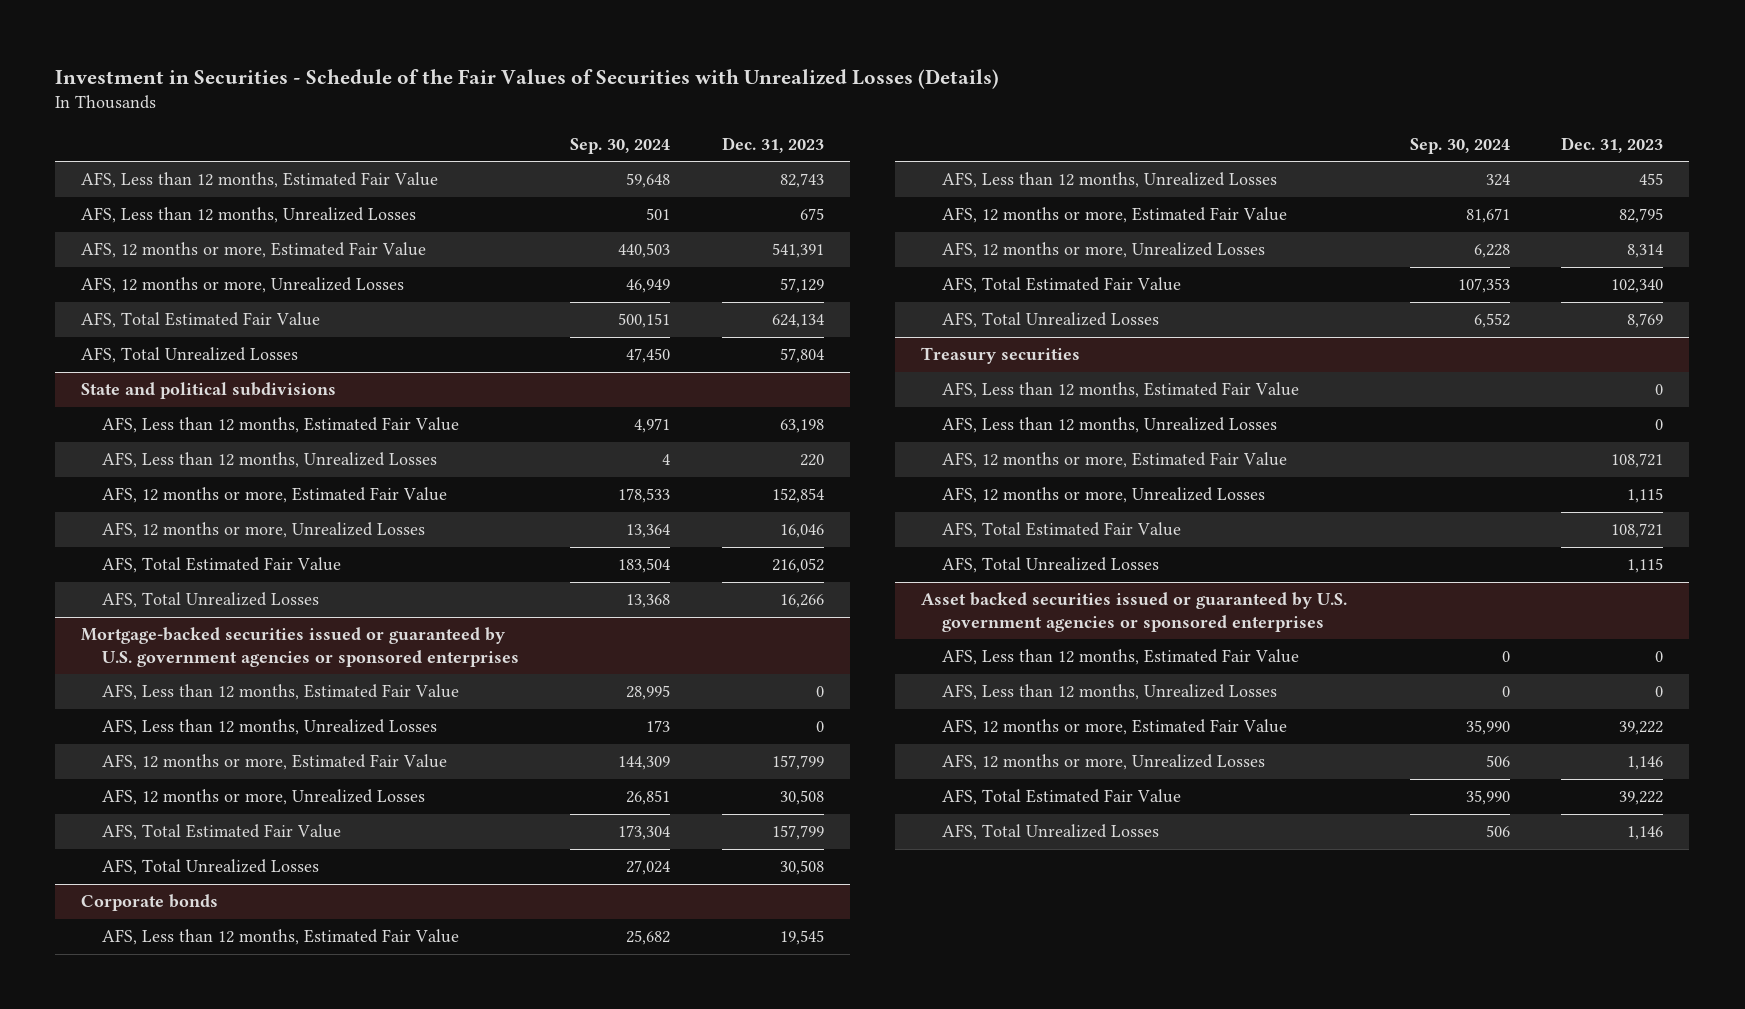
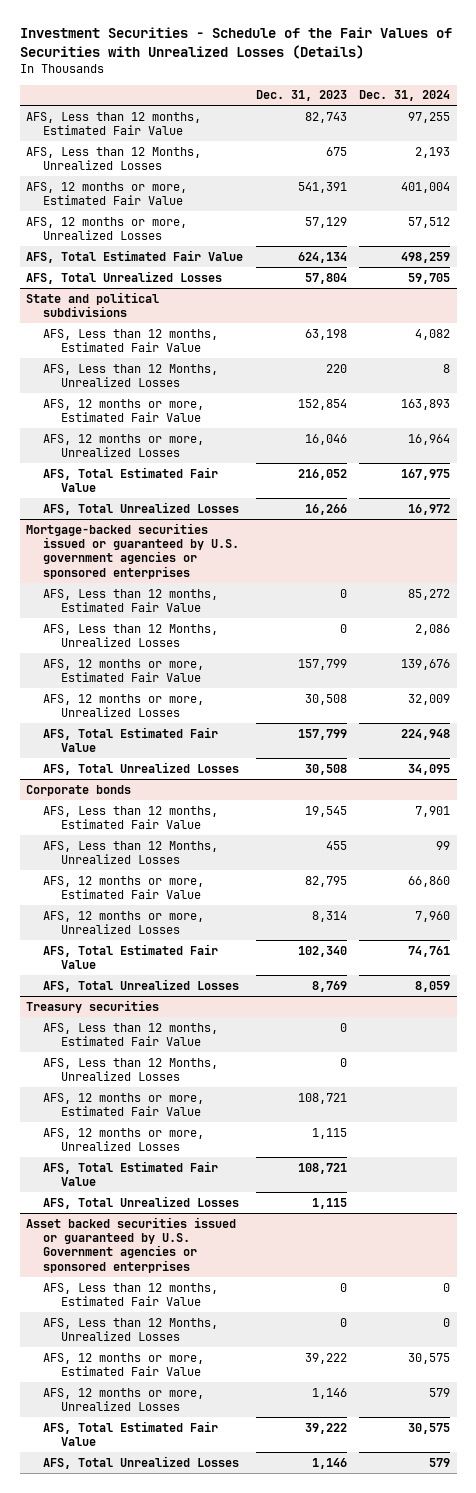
[55,68,1000,89] Investment in Securities - Schedule of the Fair Values of Securities with Unrealized Losses (Details) -> [19,27,452,59] Investment Securities - Schedule of the Fair Values of Securities with Unrealized Losses (Details)
[570,137,671,154] Sep. 30, 2024 -> none
none -> [359,90,451,102] Dec. 31, 2024
[81,207,417,224] AFS, Less than 12 months, Unrealized Losses -> [26,146,202,171] AFS, Less than 12 Months, Unrealized Losses
[102,452,438,469] AFS, Less than 12 months, Unrealized Losses -> [43,363,219,388] AFS, Less than 12 Months, Unrealized Losses
[102,719,438,736] AFS, Less than 12 months, Unrealized Losses -> [43,623,219,648] AFS, Less than 12 Months, Unrealized Losses
[941,172,1277,189] AFS, Less than 12 months, Unrealized Losses -> [43,840,219,865] AFS, Less than 12 Months, Unrealized Losses
[941,417,1277,434] AFS, Less than 12 months, Unrealized Losses -> [43,1057,219,1082] AFS, Less than 12 Months, Unrealized Losses
[920,592,1347,632] Asset backed securities issued or guaranteed by U.S. government agencies or sponsored enterprises -> [26,1216,237,1273] Asset backed securities issued or guaranteed by U.S. Government agencies or sponsored enterprises
[941,684,1277,701] AFS, Less than 12 months, Unrealized Losses -> [43,1317,219,1342] AFS, Less than 12 Months, Unrealized Losses

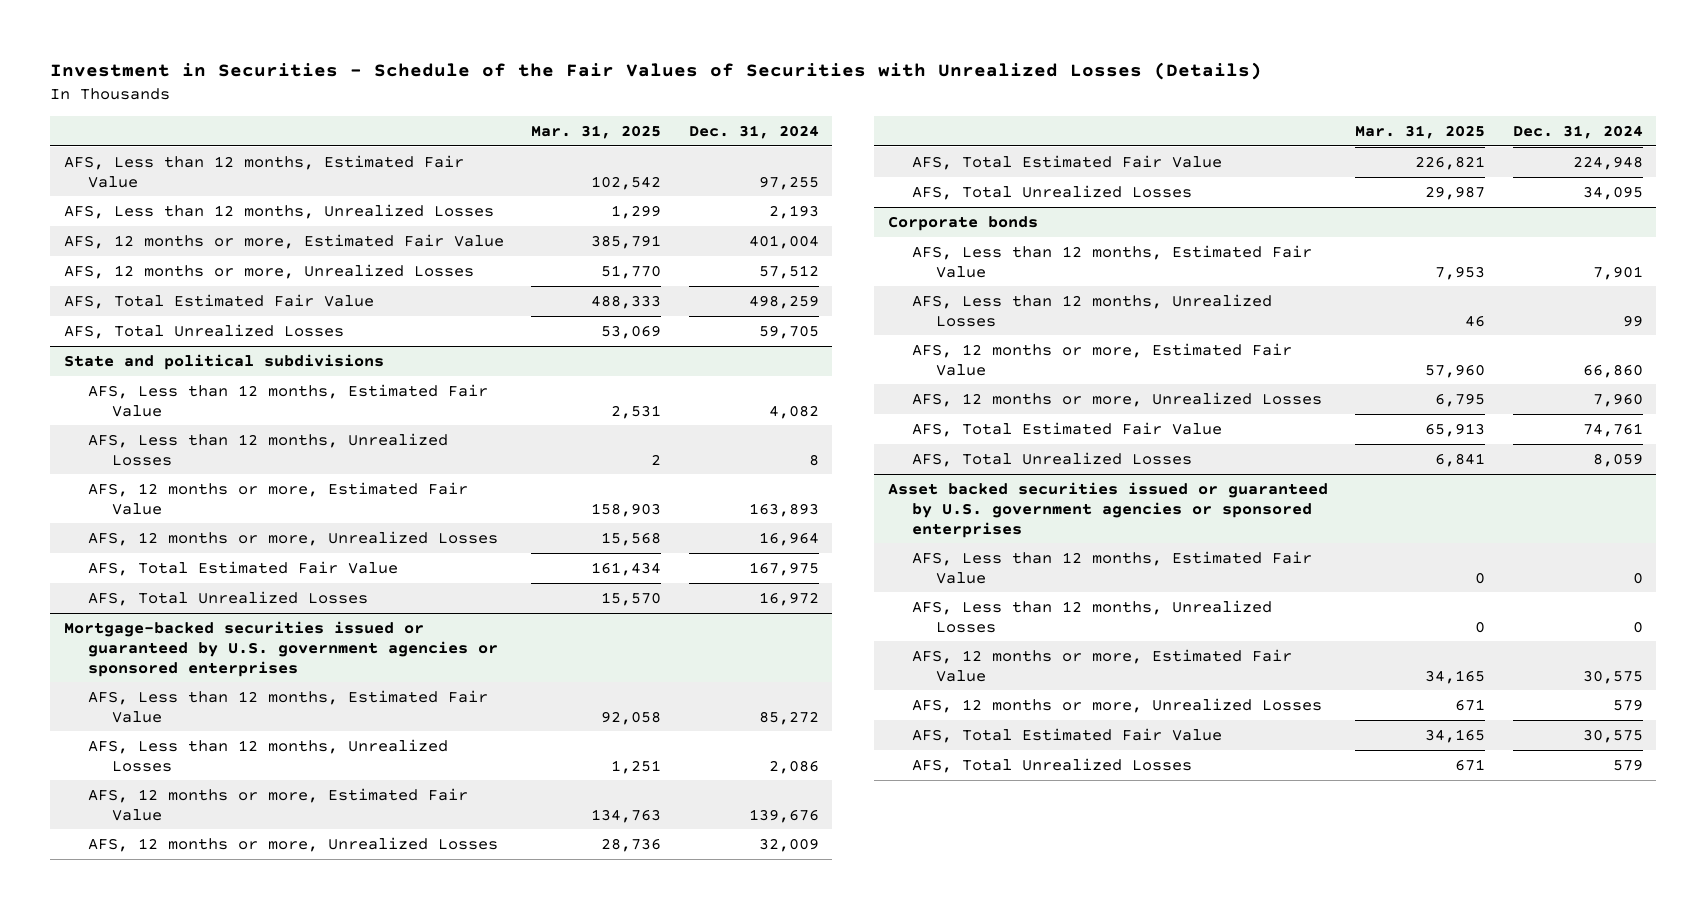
[19,27,452,59] Investment Securities - Schedule of the Fair Values of Securities with Unrealized Losses (Details) -> [50,62,1263,81] Investment in Securities - Schedule of the Fair Values of Securities with Unrealized Losses (Details)
[255,90,347,102] Dec. 31, 2023 -> none
none -> [531,124,662,139] Mar. 31, 2025
[26,146,202,171] AFS, Less than 12 Months, Unrealized Losses -> [64,203,495,219] AFS, Less than 12 months, Unrealized Losses
[43,363,219,388] AFS, Less than 12 Months, Unrealized Losses -> [88,432,449,466] AFS, Less than 12 months, Unrealized Losses
[43,623,219,648] AFS, Less than 12 Months, Unrealized Losses -> [88,738,449,772] AFS, Less than 12 months, Unrealized Losses
[43,840,219,865] AFS, Less than 12 Months, Unrealized Losses -> [912,293,1273,327] AFS, Less than 12 months, Unrealized Losses
[26,999,160,1013] Treasury securities -> none
[43,1022,219,1047] AFS, Less than 12 months, Estimated Fair Value -> none
[43,1057,219,1082] AFS, Less than 12 Months, Unrealized Losses -> none
[43,1092,205,1117] AFS, 12 months or more, Estimated Fair Value -> none
[43,1127,205,1152] AFS, 12 months or more, Unrealized Losses -> none
[43,1160,219,1187] AFS, Total Estimated Fair Value -> none
[43,1195,240,1209] AFS, Total Unrealized Losses -> none
[26,1216,237,1273] Asset backed securities issued or guaranteed by U.S. Government agencies or sponsored enterprises -> [888,481,1329,538] Asset backed securities issued or guaranteed by U.S. government agencies or sponsored enterprises
[43,1317,219,1342] AFS, Less than 12 Months, Unrealized Losses -> [912,599,1273,633] AFS, Less than 12 months, Unrealized Losses

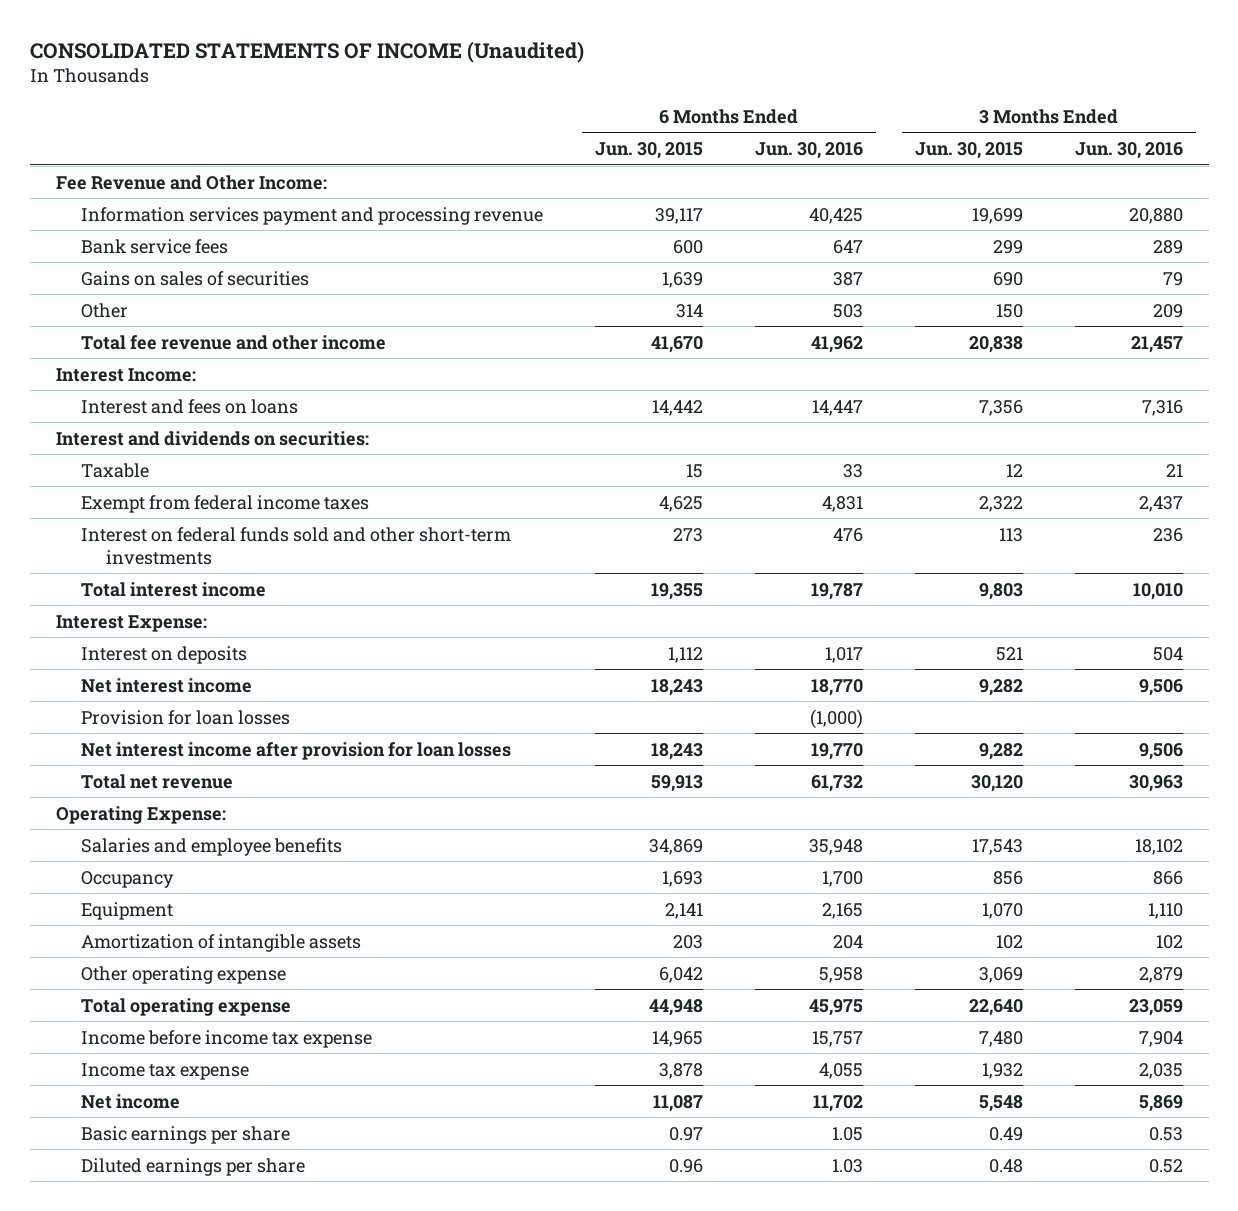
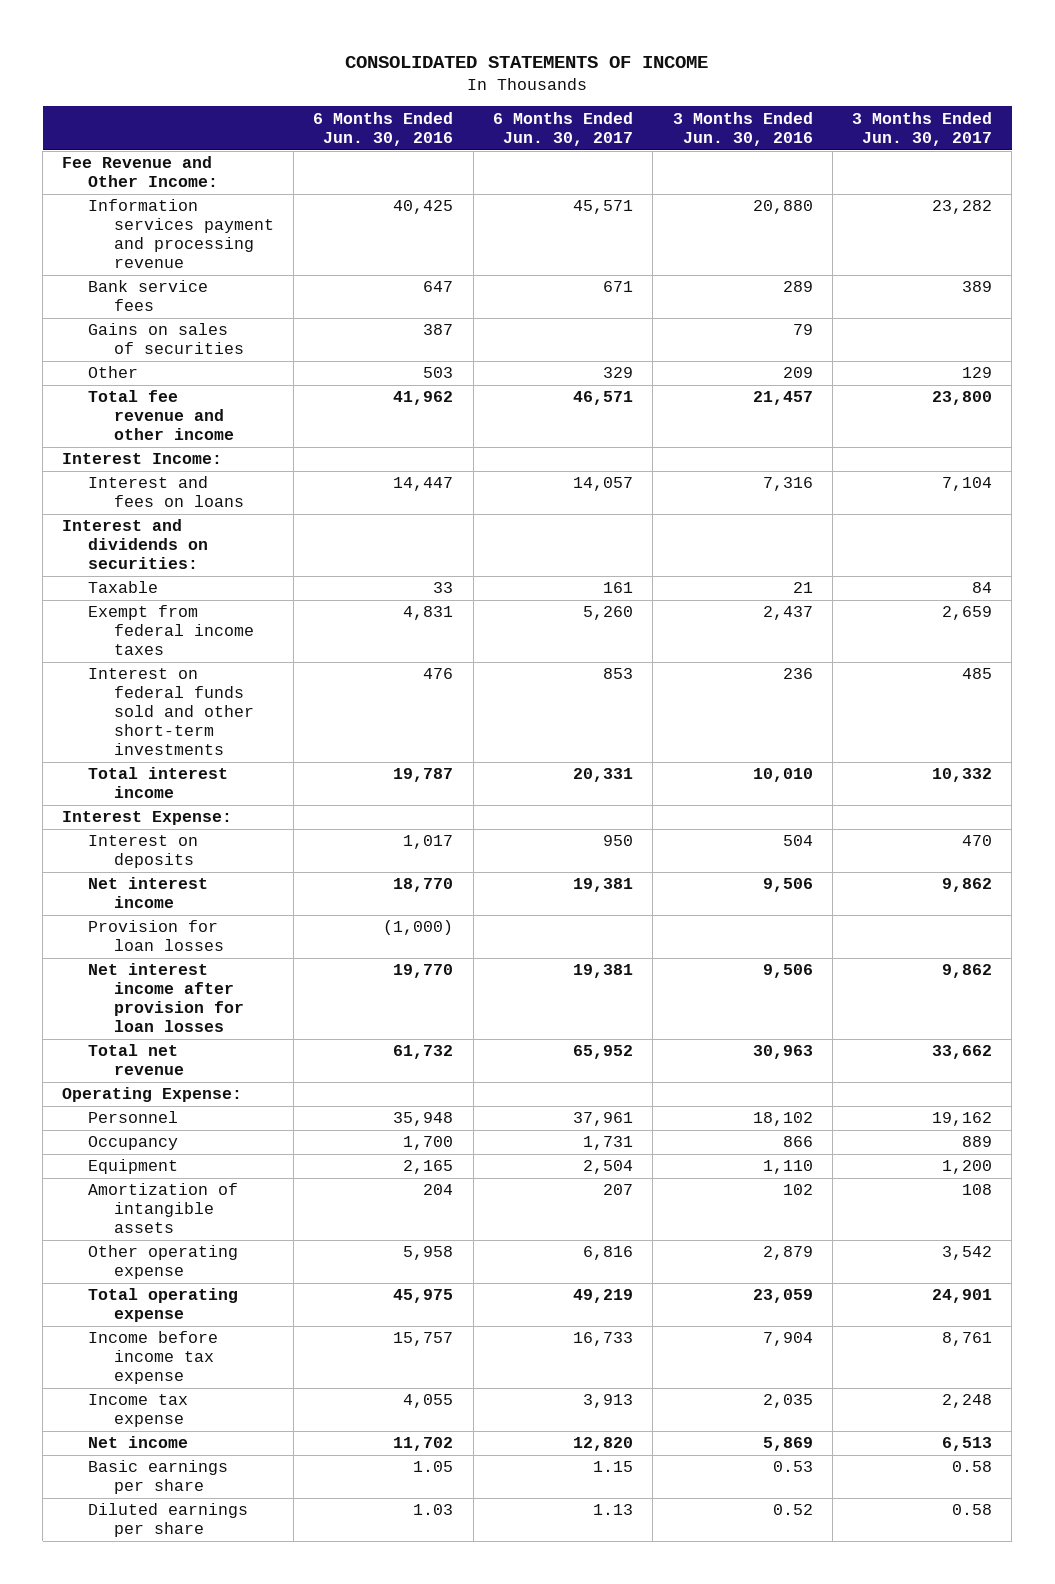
[29,40,584,63] CONSOLIDATED STATEMENTS OF INCOME (Unaudited) -> [345,56,709,69] CONSOLIDATED STATEMENTS OF INCOME
[594,141,703,159] Jun. 30, 2015 -> none
[914,141,1023,159] Jun. 30, 2015 -> none
none -> [492,111,633,146] 6 Months Ended Jun. 30, 2017
none -> [852,111,993,146] 3 Months Ended Jun. 30, 2017
[80,837,342,856] Salaries and employee benefits -> [88,1111,179,1124] Personnel

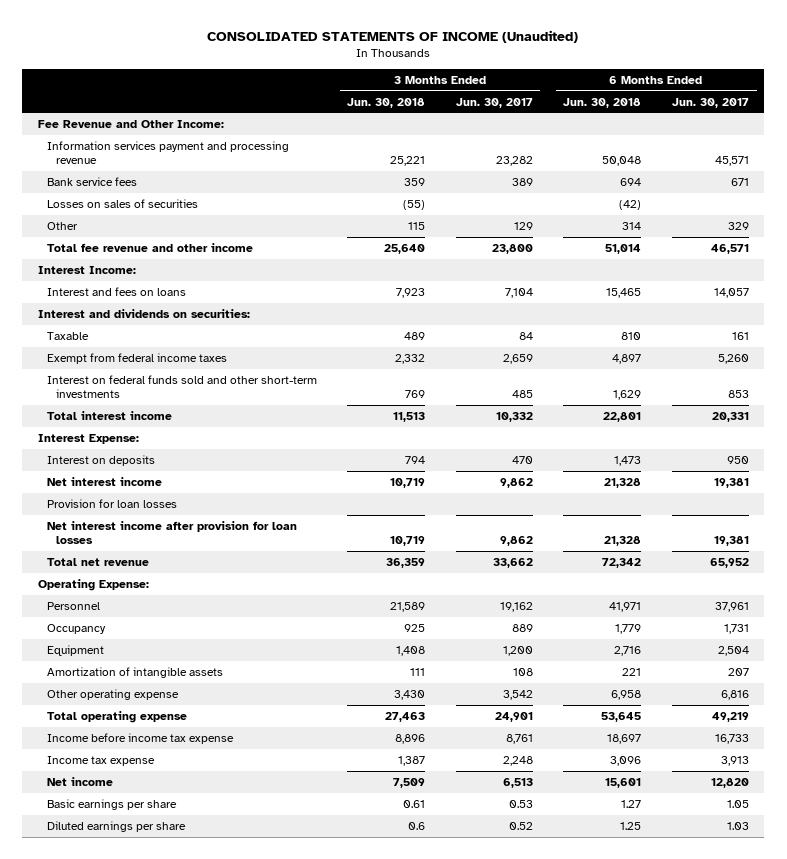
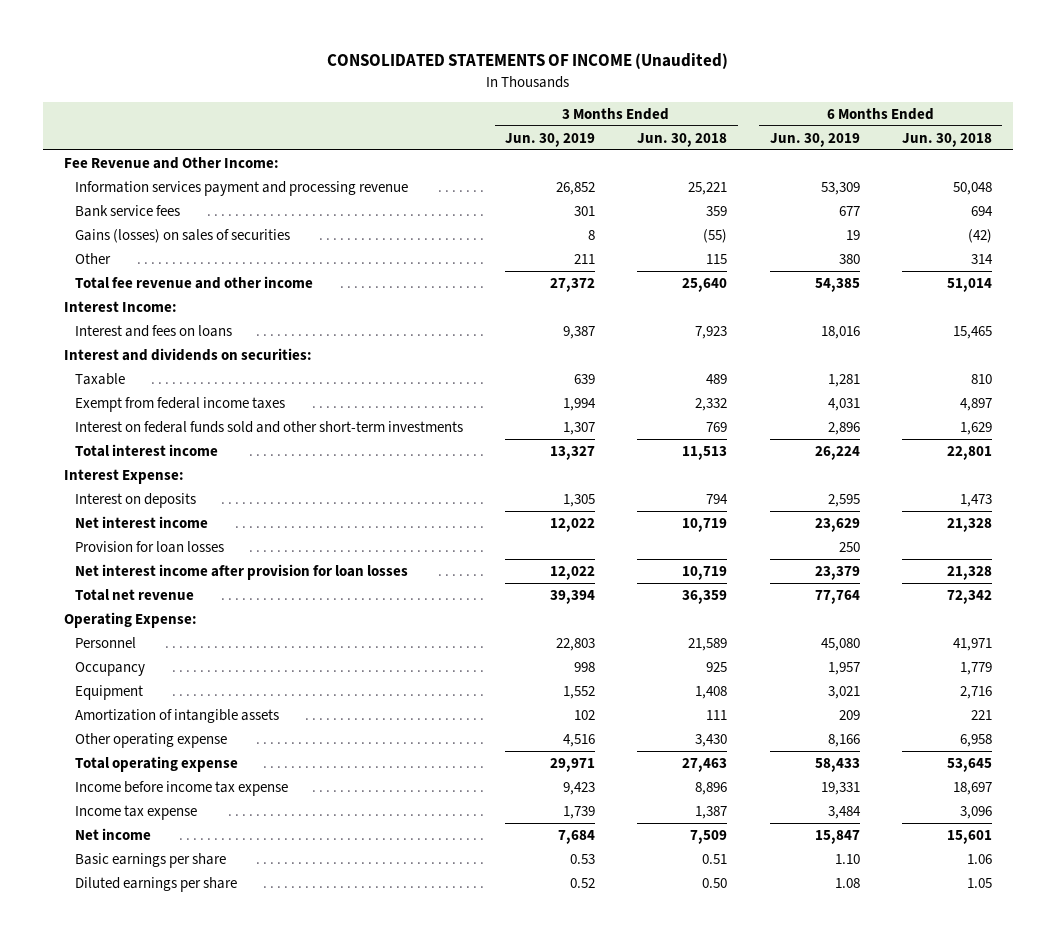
[455,97,533,108] Jun. 30, 2017 -> none
[671,97,749,108] Jun. 30, 2017 -> none
none -> [505,132,596,147] Jun. 30, 2019
none -> [769,132,860,147] Jun. 30, 2019
[46,198,198,208] Losses on sales of securities -> [75,228,291,243] Gains (losses) on sales of securities
[403,799,426,808] 0.61 -> [702,853,728,864] 0.51
[621,799,642,808] 1.27 -> [966,853,992,864] 1.06
[408,821,426,830] 0.6 -> [702,877,728,888] 0.50
[620,821,642,830] 1.25 -> [966,877,992,888] 1.05

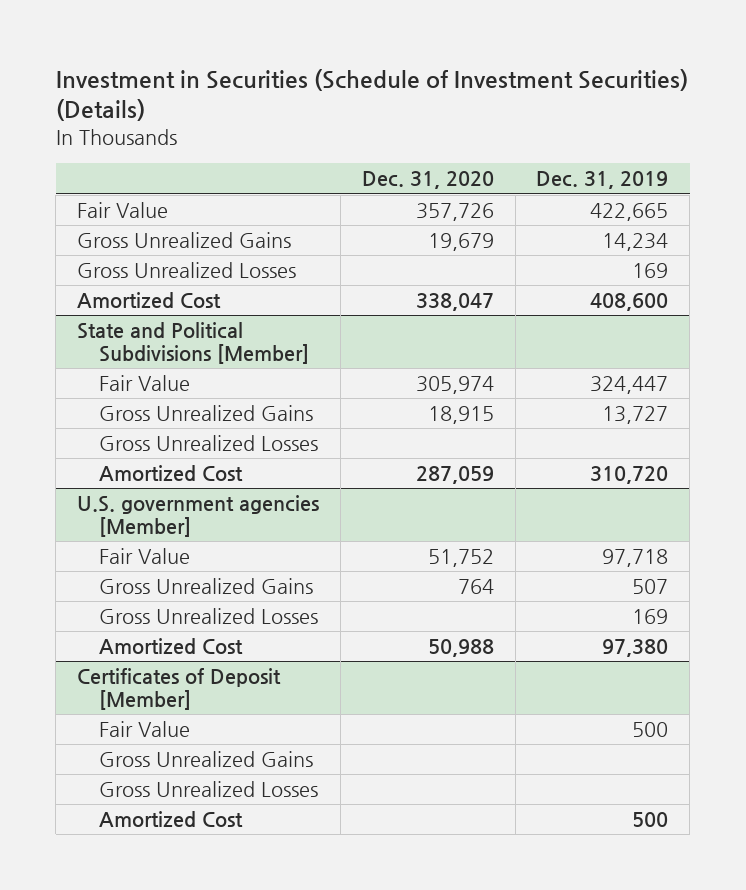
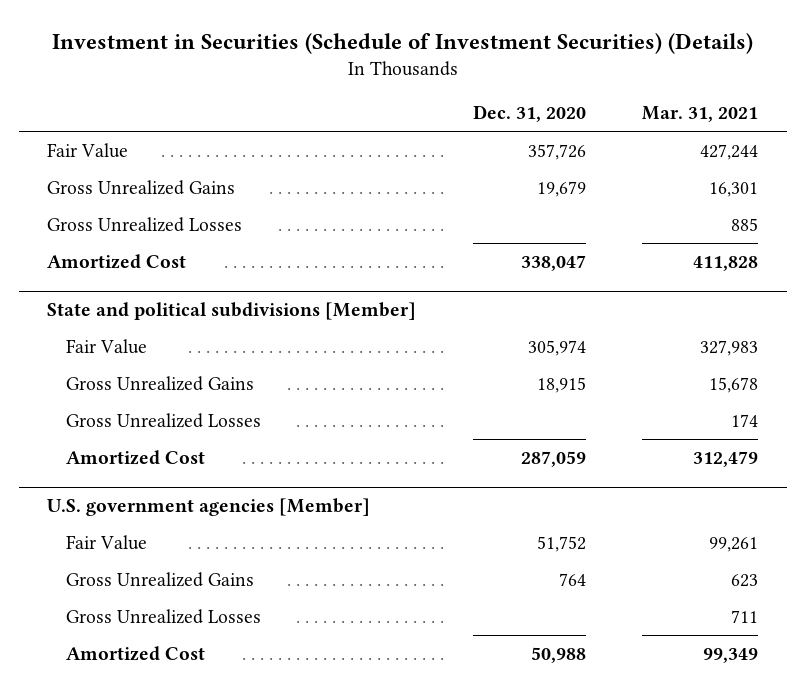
[536,171,669,190] Dec. 31, 2019 -> none
none -> [642,106,759,123] Mar. 31, 2021
[77,321,310,365] State and Political Subdivisions [Member] -> [47,302,417,321] State and political subdivisions [Member]
[77,667,282,711] Certificates of Deposit [Member] -> none
[99,720,191,737] Fair Value -> none
[99,750,314,767] Gross Unrealized Gains -> none
[99,780,319,797] Gross Unrealized Losses -> none
[99,810,244,827] Amortized Cost -> none

